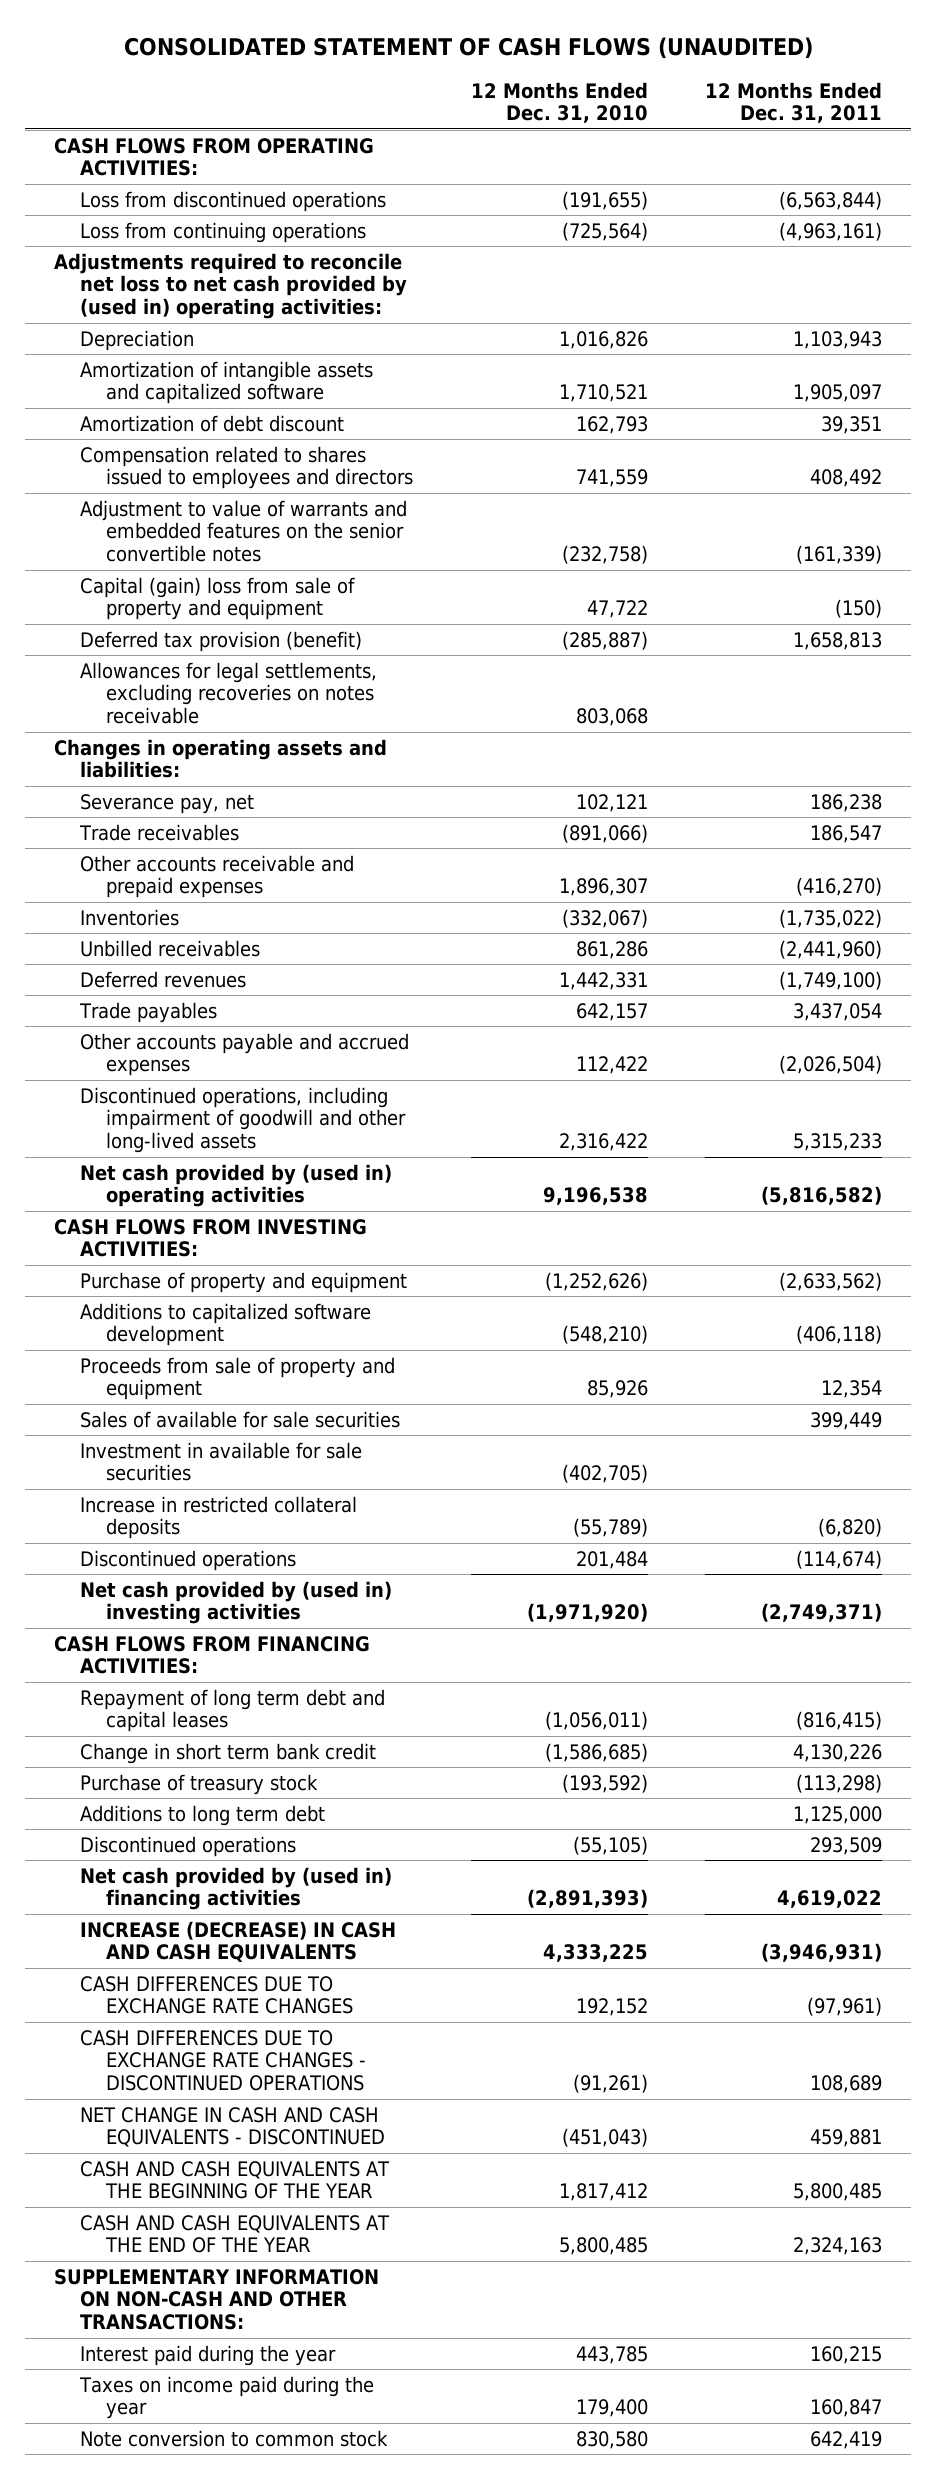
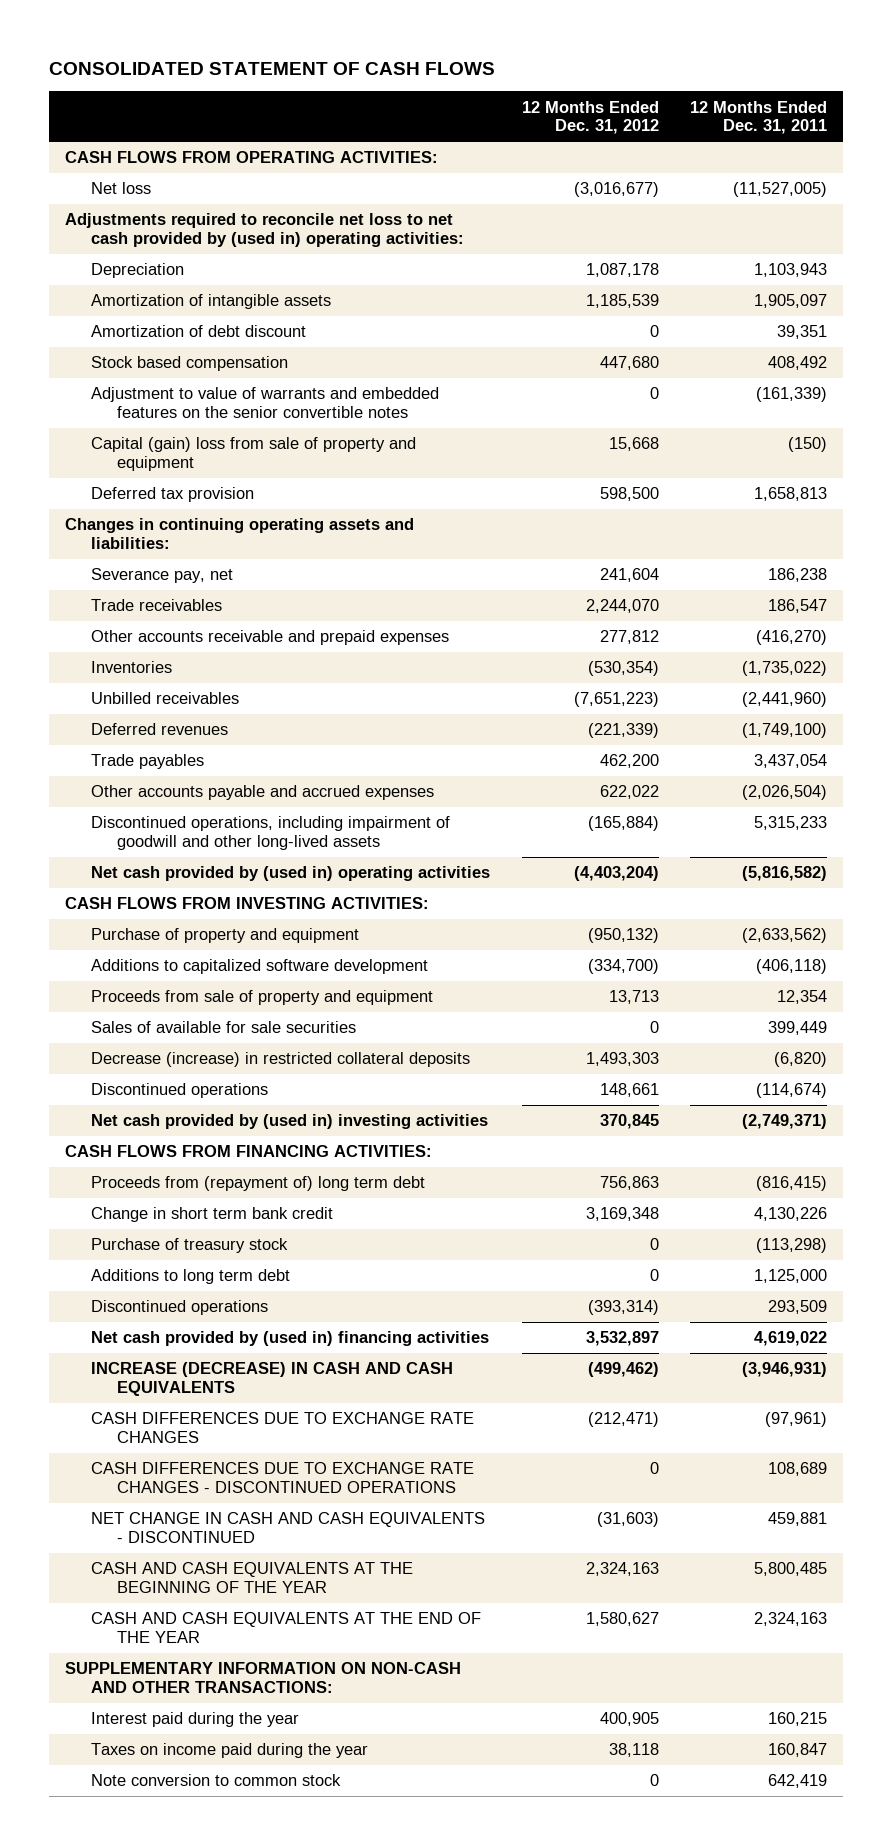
[124,37,814,60] CONSOLIDATED STATEMENT OF CASH FLOWS (UNAUDITED) -> [49,61,496,75] CONSOLIDATED STATEMENT OF CASH FLOWS
[470,81,648,124] 12 Months Ended Dec. 31, 2010 -> none
none -> [521,100,659,135] 12 Months Ended Dec. 31, 2012
[79,190,386,212] Loss from discontinued operations -> none
[79,221,366,243] Loss from continuing operations -> none
none -> [91,182,152,195] Net loss
[79,360,373,405] Amortization of intangible assets and capitalized software -> [91,294,332,310] Amortization of intangible assets
[79,445,413,490] Compensation related to shares issued to employees and directors -> [91,356,289,372] Stock based compensation
[79,661,377,725] Allowances for legal settlements, excluding recoveries on notes receivable -> none
[79,630,362,652] Deferred tax provision (benefit) -> [91,487,255,503] Deferred tax provision
[53,738,387,779] Changes in operating assets and liabilities: -> [65,518,415,550] Changes in continuing operating assets and liabilities:
[79,1441,362,1482] Investment in available for sale securities -> none
[79,1495,357,1540] Increase in restricted collateral deposits -> [91,1052,471,1068] Decrease (increase) in restricted collateral deposits
[79,1688,385,1733] Repayment of long term debt and capital leases -> [91,1176,426,1192] Proceeds from (repayment of) long term debt

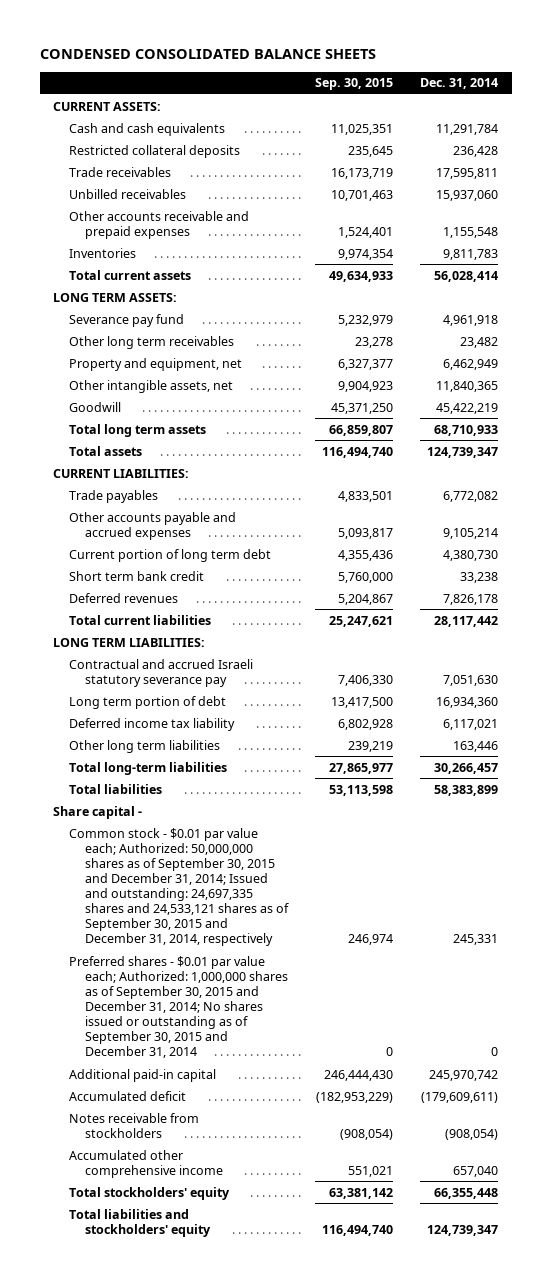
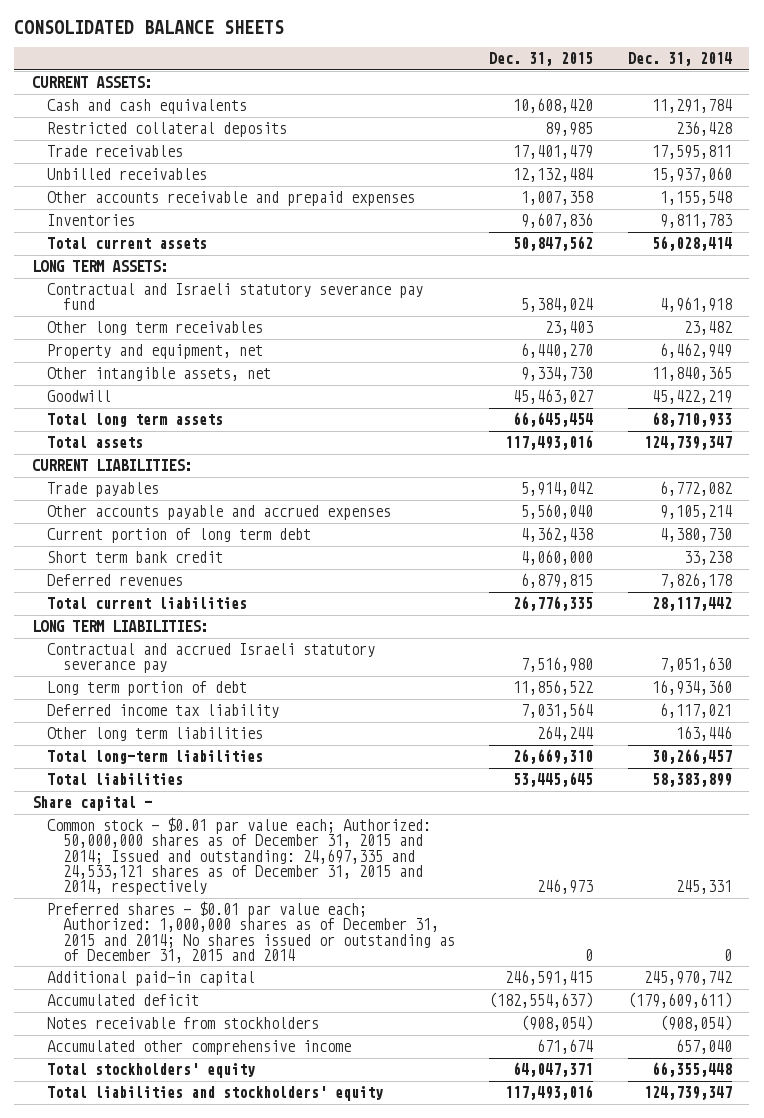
[39,49,376,60] CONDENSED CONSOLIDATED BALANCE SHEETS -> [14,20,285,35] CONSOLIDATED BALANCE SHEETS
[314,78,393,91] Sep. 30, 2015 -> none
none -> [489,52,594,67] Dec. 31, 2015
[69,313,185,327] Severance pay fund -> [47,283,424,311] Contractual and Israeli statutory severance pay fund
[69,827,289,946] Common stock - $0.01 par value each; Authorized: 50,000,000 shares as of September 30, 2015 and December 31, 2014; Issued and outstanding: 24,697,335 shares and 24,533,121 shares as of September 30, 2015 and December 31, 2014, respectively -> [47,817,432,896] Common stock - $0.01 par value each; Authorized: 50,000,000 shares as of December 31, 2015 and 2014; Issued and outstanding: 24,697,335 and 24,533,121 shares as of December 31, 2015 and 2014, respectively
[69,955,288,1058] Preferred shares - $0.01 par value each; Authorized: 1,000,000 shares as of September 30, 2015 and December 31, 2014; No shares issued or outstanding as of September 30, 2015 and December 31, 2014 -> [47,901,455,963] Preferred shares - $0.01 par value each; Authorized: 1,000,000 shares as of December 31, 2015 and 2014; No shares issued or outstanding as of December 31, 2015 and 2014

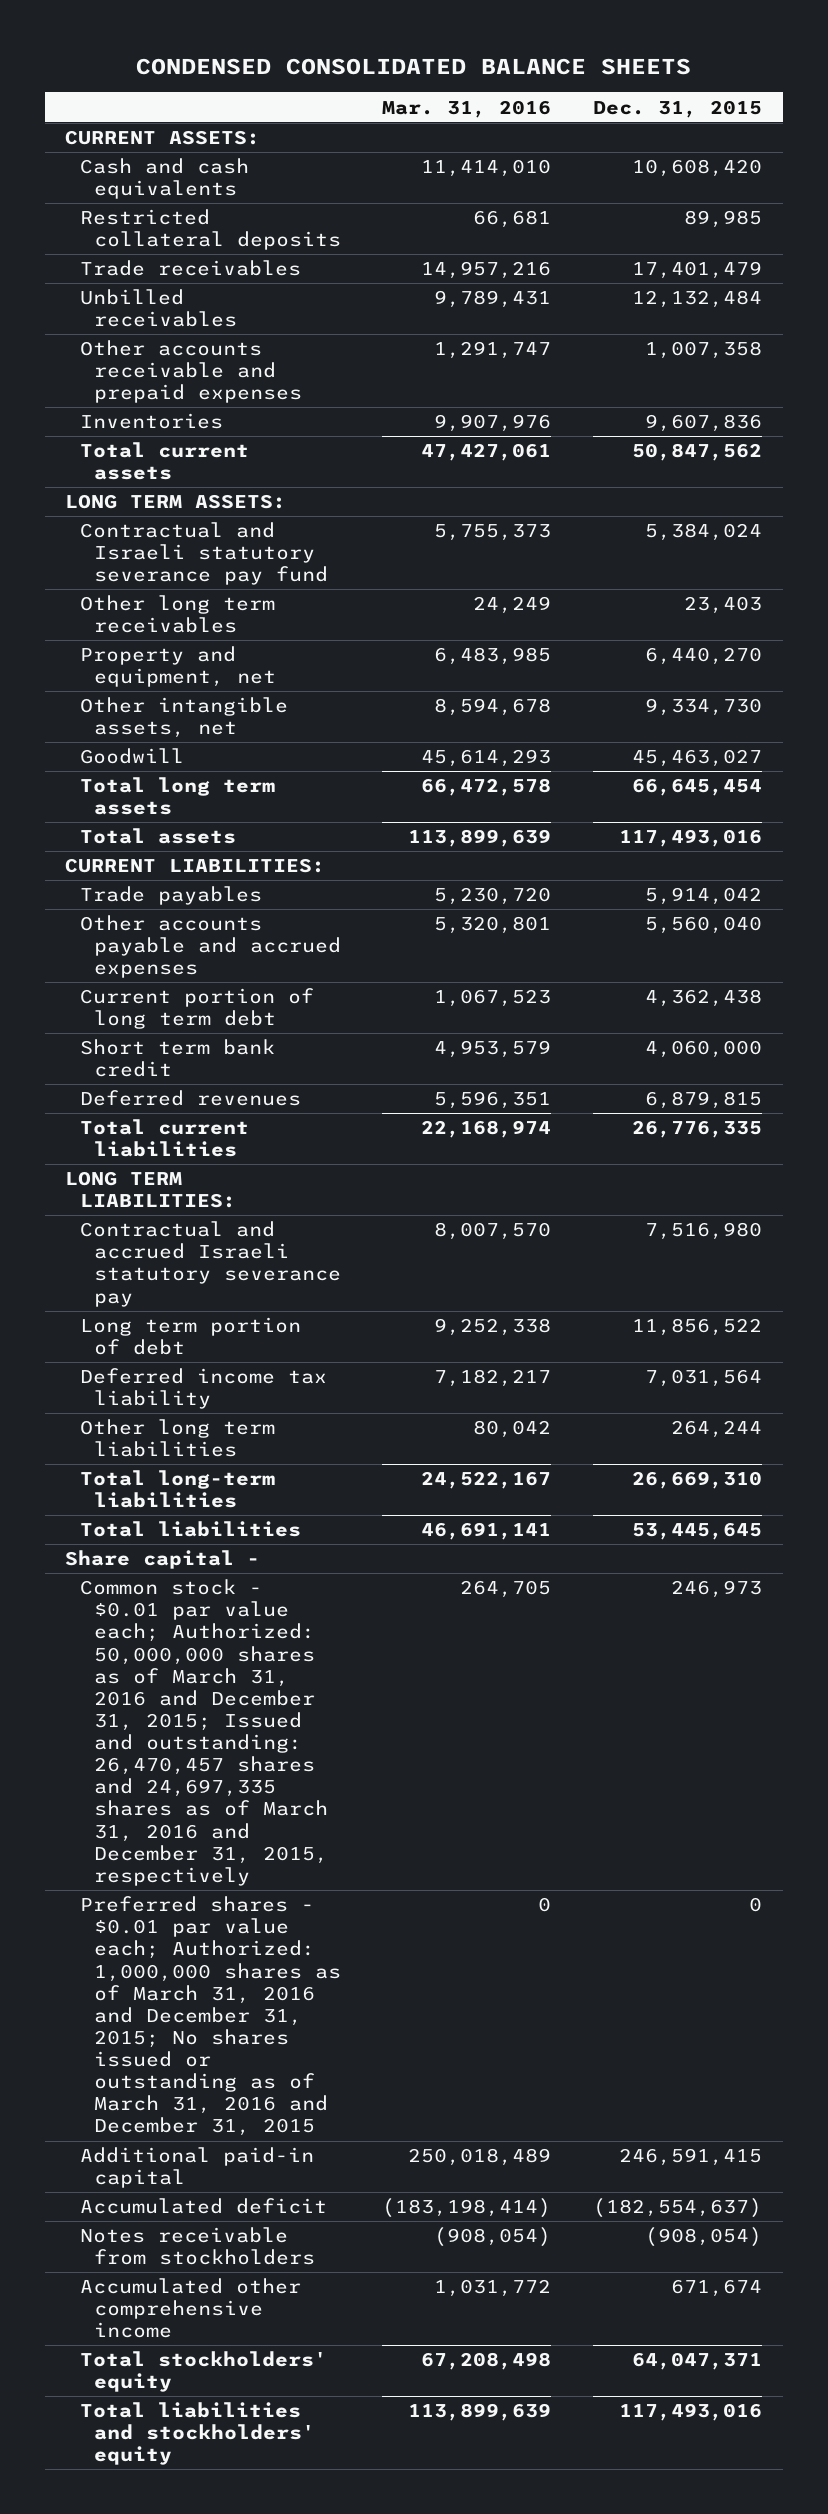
[14,20,285,35] CONSOLIDATED BALANCE SHEETS -> [135,57,691,75] CONDENSED CONSOLIDATED BALANCE SHEETS
[627,52,732,67] Dec. 31, 2014 -> none
none -> [382,99,552,118] Mar. 31, 2016
[47,817,432,896] Common stock - $0.01 par value each; Authorized: 50,000,000 shares as of December 31, 2015 and 2014; Issued and outstanding: 24,697,335 and 24,533,121 shares as of December 31, 2015 and 2014, respectively -> [79,1579,328,1886] Common stock - $0.01 par value each; Authorized: 50,000,000 shares as of March 31, 2016 and December 31, 2015; Issued and outstanding: 26,470,457 shares and 24,697,335 shares as of March 31, 2016 and December 31, 2015, respectively
[47,901,455,963] Preferred shares - $0.01 par value each; Authorized: 1,000,000 shares as of December 31, 2015 and 2014; No shares issued or outstanding as of December 31, 2015 and 2014 -> [79,1896,341,2137] Preferred shares - $0.01 par value each; Authorized: 1,000,000 shares as of March 31, 2016 and December 31, 2015; No shares issued or outstanding as of March 31, 2016 and December 31, 2015

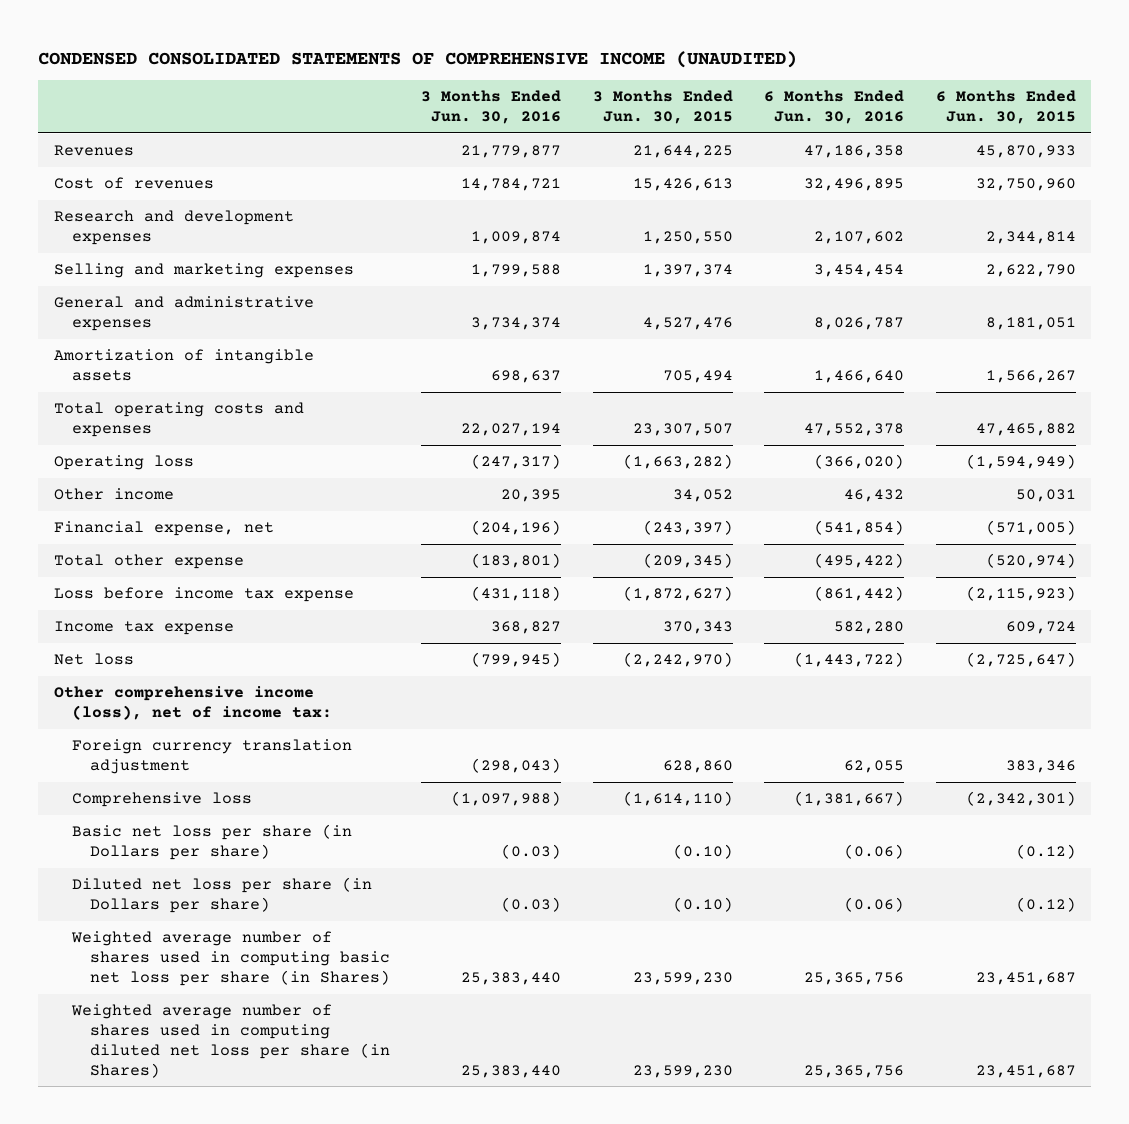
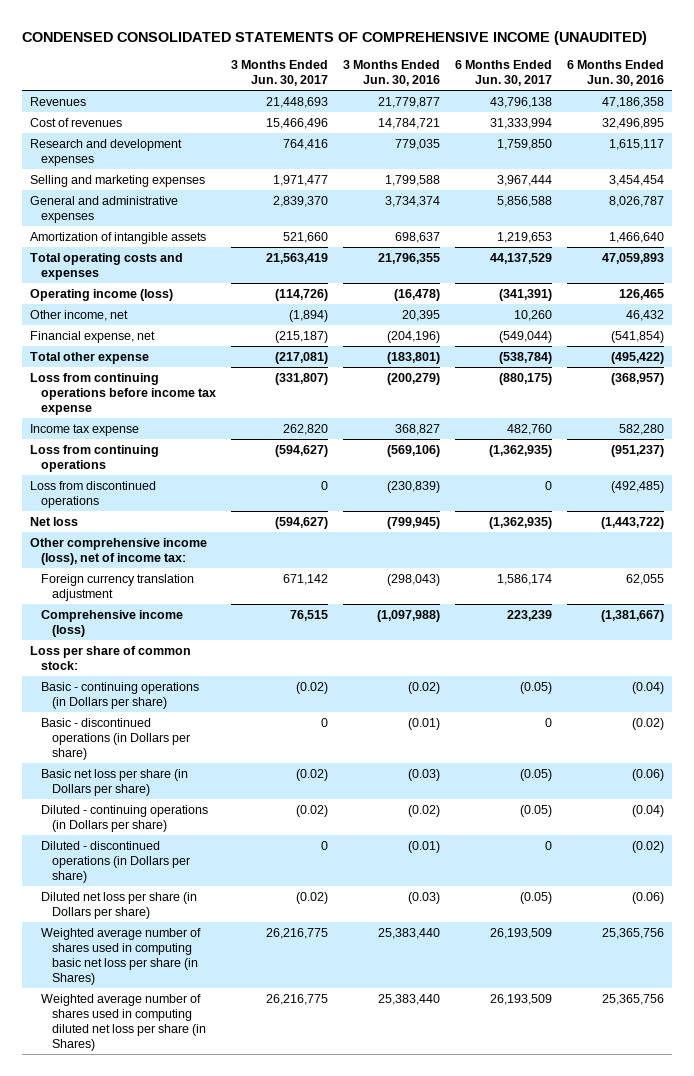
[592,90,733,125] 3 Months Ended Jun. 30, 2015 -> none
[935,90,1076,125] 6 Months Ended Jun. 30, 2015 -> none
none -> [231,59,329,86] 3 Months Ended Jun. 30, 2017
none -> [455,59,553,86] 6 Months Ended Jun. 30, 2017
[471,231,562,245] 1,009,874 -> [395,138,441,150] 779,035
[814,231,905,245] 2,107,602 -> [609,138,665,150] 1,615,117
[461,423,562,437] 22,027,194 -> [378,252,441,264] 21,796,355
[804,423,905,437] 47,552,378 -> [602,252,665,264] 47,059,893
[53,455,194,471] Operating loss -> [29,288,173,301] Operating income (loss)
[471,454,562,470] (247,317) -> [394,288,441,301] (16,478)
[814,454,905,470] (366,020) -> [619,288,665,300] 126,465
[53,488,174,501] Other income -> [29,309,128,321] Other income, net
[53,587,354,603] Loss before income tax expense -> [29,372,216,416] Loss from continuing operations before income tax expense
[471,586,562,602] (431,118) -> [387,372,441,385] (200,279)
[814,586,905,602] (861,442) -> [611,372,665,385] (368,957)
none -> [29,444,159,472] Loss from continuing operations
none -> [29,480,156,508] Loss from discontinued operations
[71,792,252,808] Comprehensive loss -> [40,609,183,637] Comprehensive income (loss)
none -> [29,645,191,670] Loss per share of common stock:
none -> [40,681,199,709] Basic - continuing operations (in Dollars per share)
none -> [40,717,191,761] Basic - discontinued operations (in Dollars per share)
none -> [40,804,208,832] Diluted - continuing operations (in Dollars per share)
none -> [40,840,191,884] Diluted - discontinued operations (in Dollars per share)

